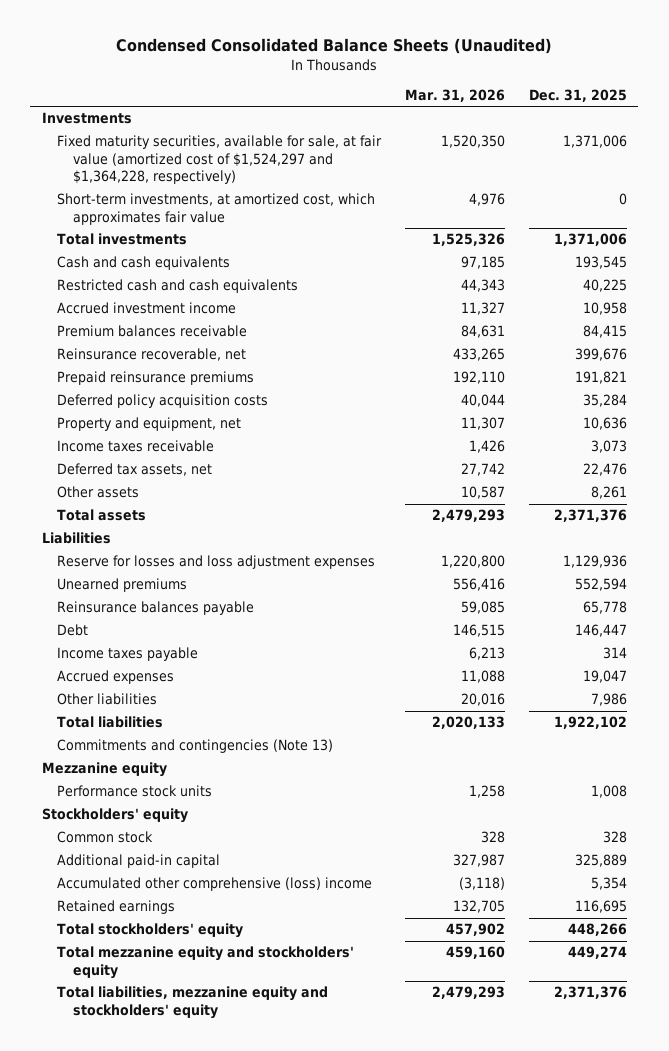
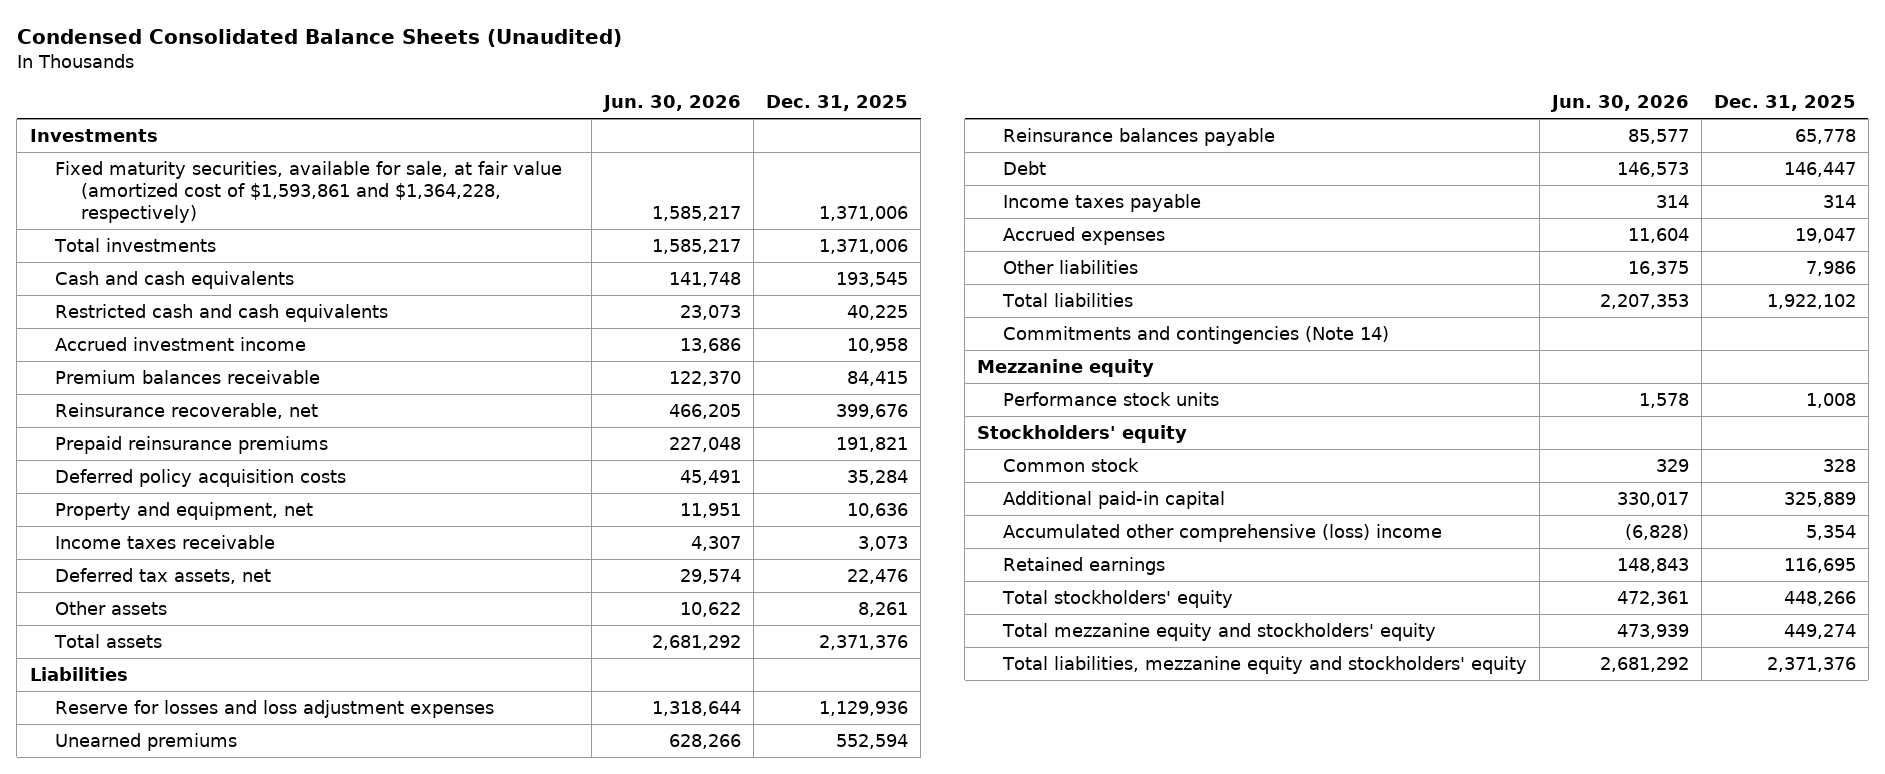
[404,88,505,102] Mar. 31, 2026 -> none
none -> [602,95,742,113] Jun. 30, 2026
[57,193,376,225] Short-term investments, at amortized cost, which approximates fair value -> none
[57,135,383,185] Fixed maturity securities, available for sale, at fair value (amortized cost of $1,524,297 and $1,364,228, respectively) -> [55,160,563,224] Fixed maturity securities, available for sale, at fair value (amortized cost of $1,593,861 and $1,364,228, respectively)
[57,739,334,754] Commitments and contingencies (Note 13) -> [1002,325,1389,344] Commitments and contingencies (Note 14)

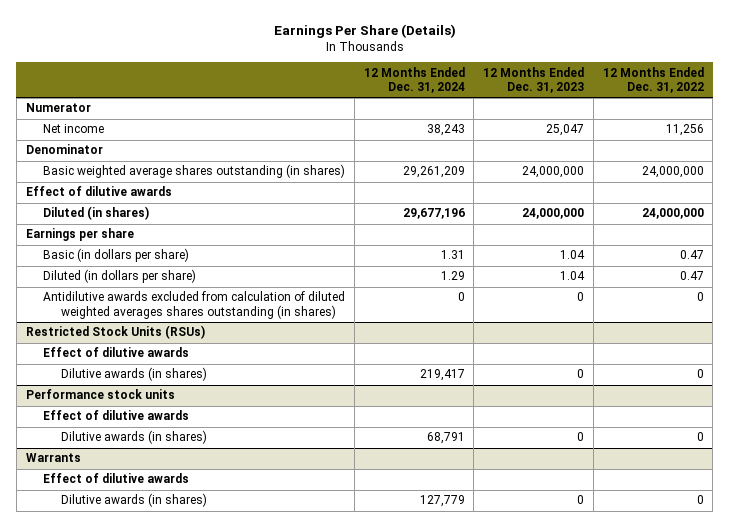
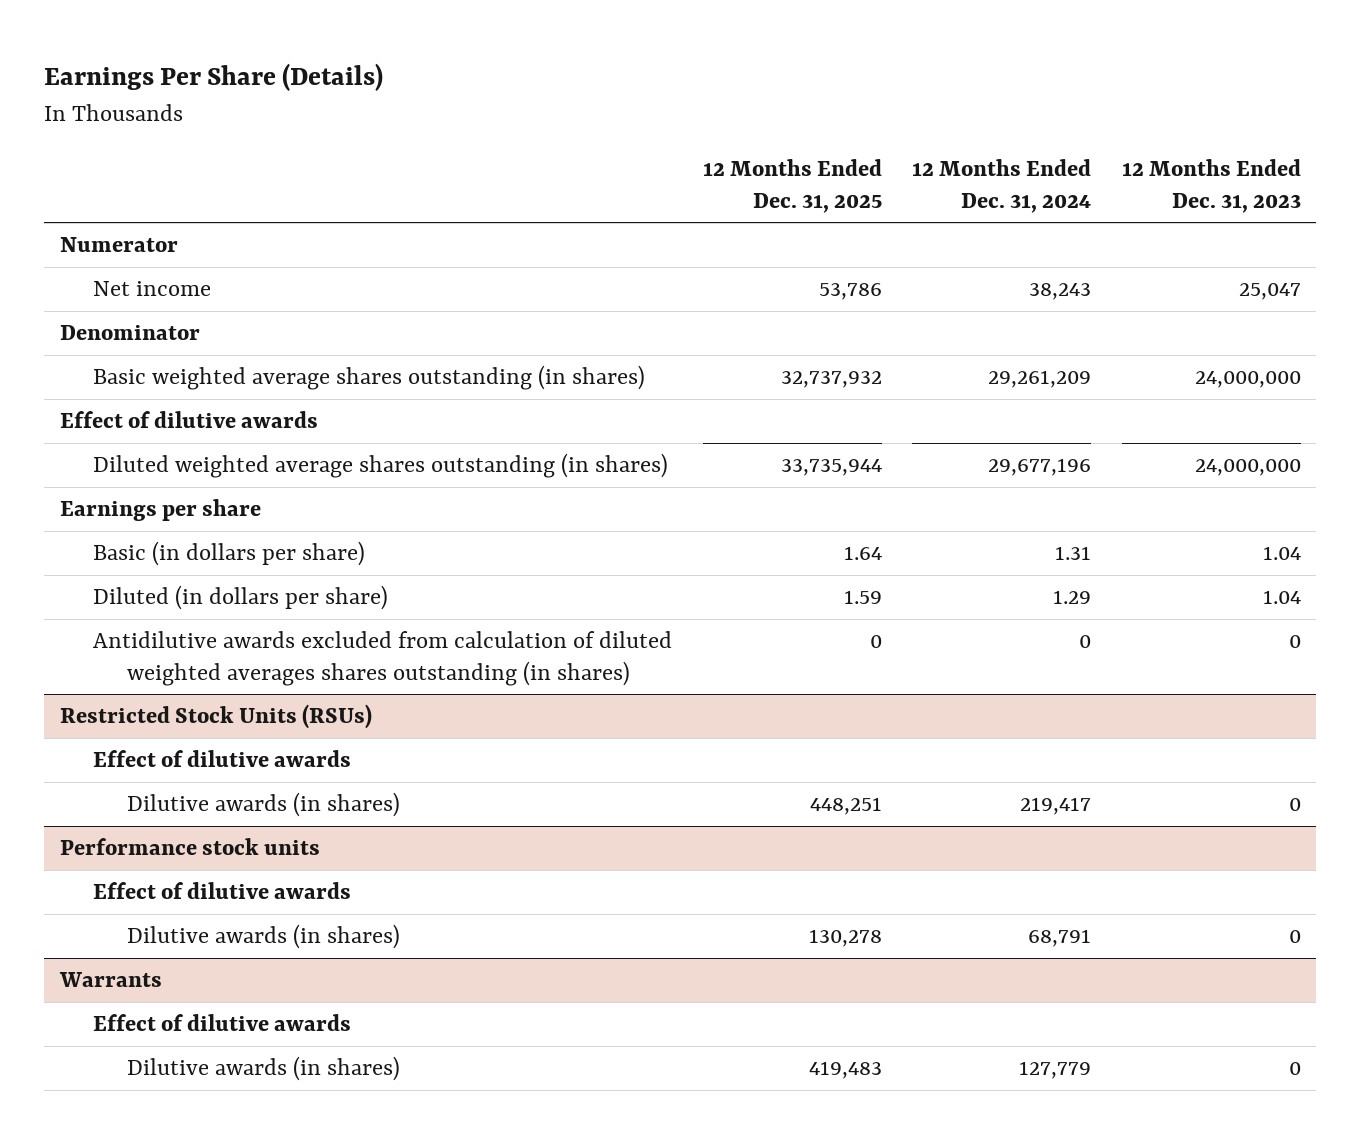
[602,66,704,94] 12 Months Ended Dec. 31, 2022 -> none
none -> [702,159,882,213] 12 Months Ended Dec. 31, 2025
[43,206,150,221] Diluted (in shares) -> [93,453,669,479] Diluted weighted average shares outstanding (in shares)

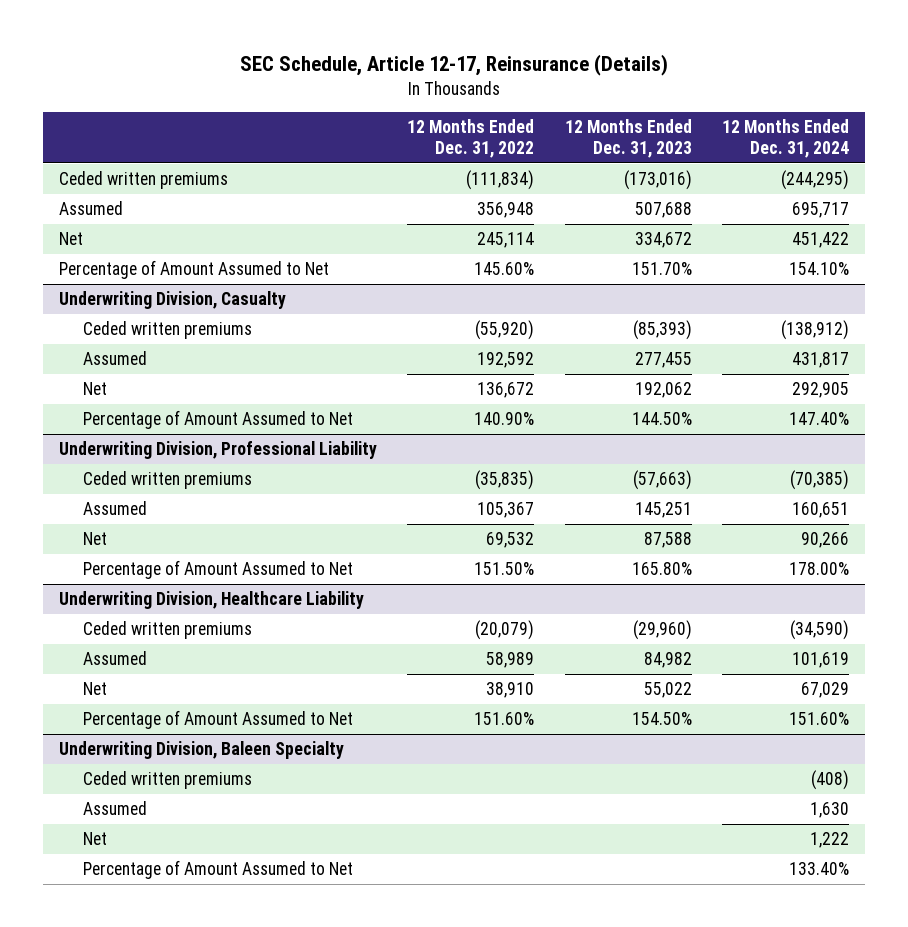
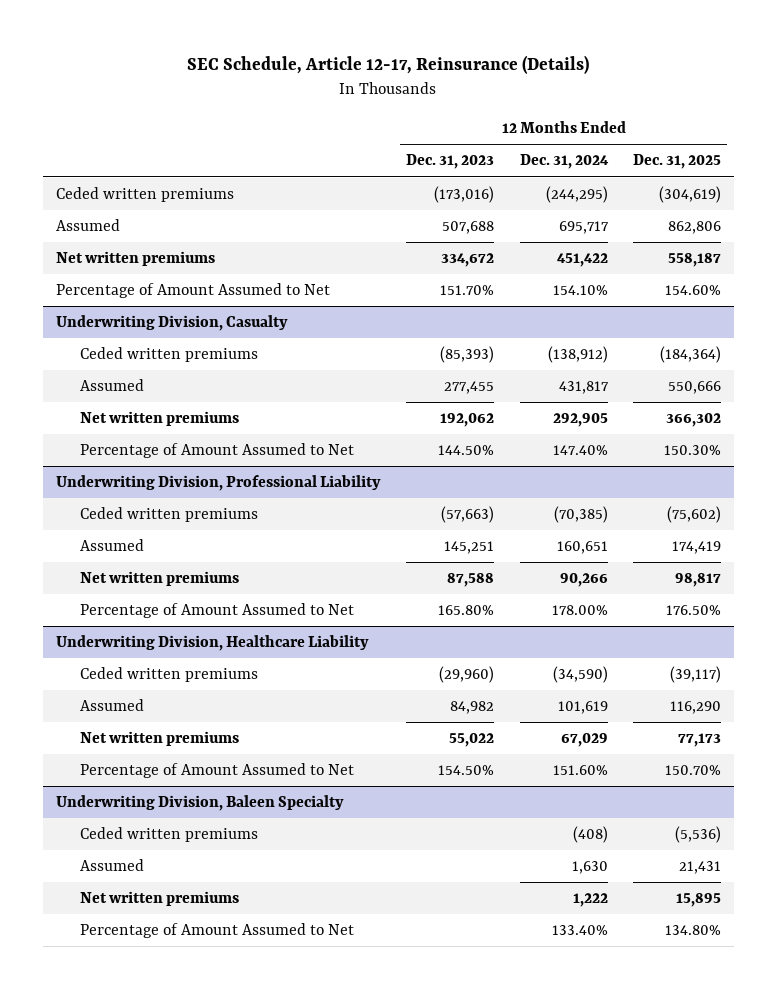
[407,119,535,159] 12 Months Ended Dec. 31, 2022 -> none
none -> [632,154,721,170] Dec. 31, 2025
[58,232,83,246] Net -> [55,251,215,267] Net written premiums
[83,382,108,396] Net -> [80,411,240,427] Net written premiums
[83,532,108,546] Net -> [80,571,240,587] Net written premiums
[83,682,108,696] Net -> [80,731,240,747] Net written premiums
[83,832,108,846] Net -> [80,891,240,907] Net written premiums

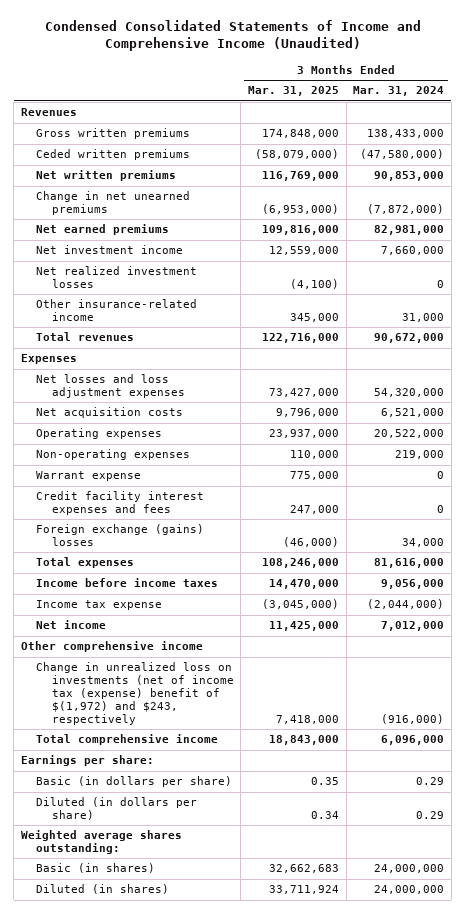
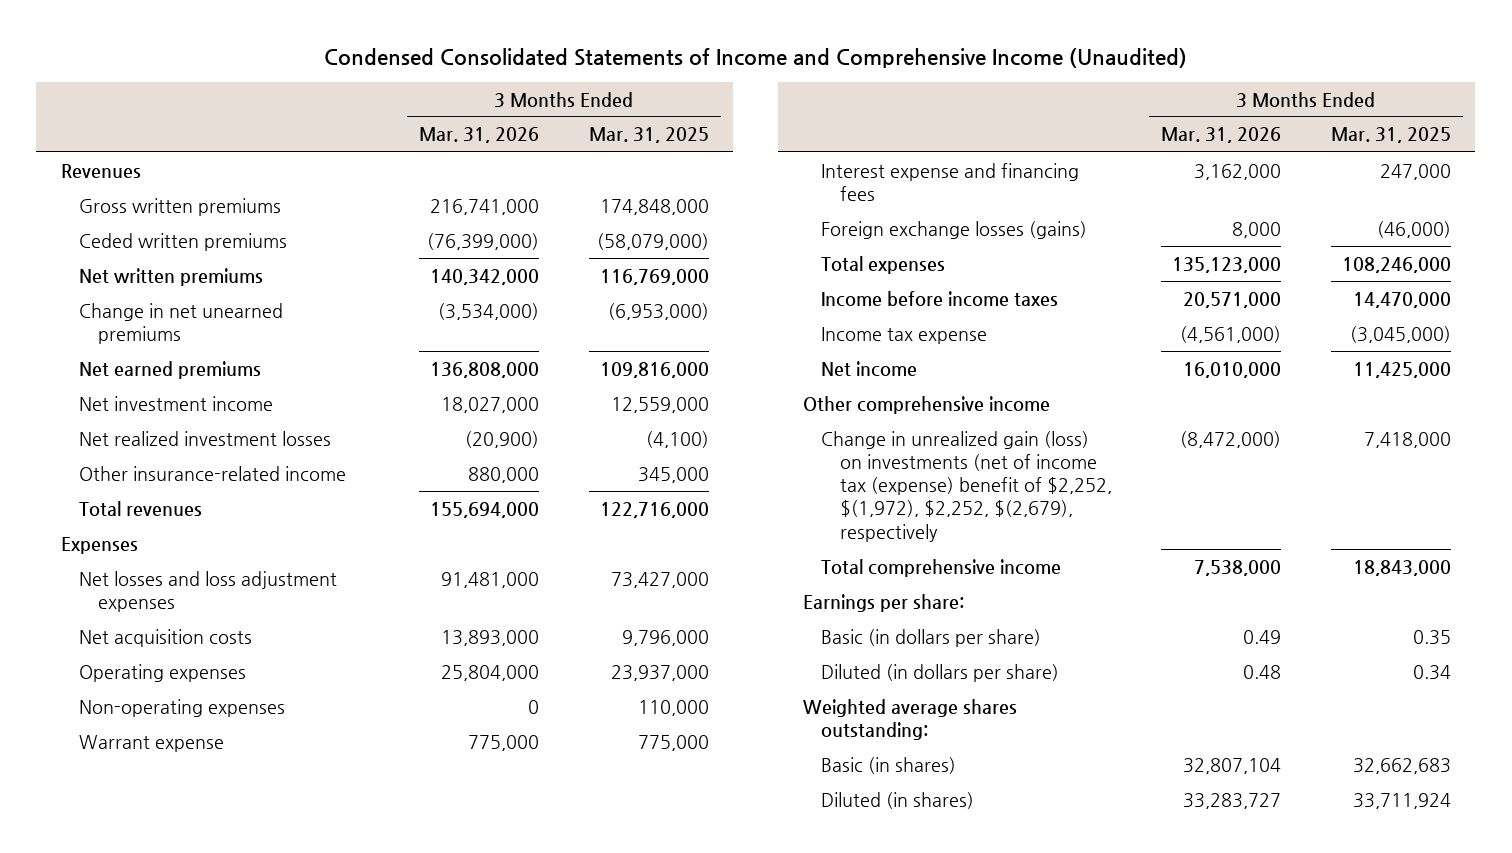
[353,86,445,97] Mar. 31, 2024 -> none
none -> [419,127,540,144] Mar. 31, 2026
[36,491,205,516] Credit facility interest expenses and fees -> [821,162,1080,201] Interest expense and financing fees
[36,524,205,547] Foreign exchange (gains) losses -> [821,220,1088,239] Foreign exchange losses (gains)
[36,662,234,726] Change in unrealized loss on investments (net of income tax (expense) benefit of $(1,972) and $243, respectively -> [821,430,1112,542] Change in unrealized gain (loss) on investments (net of income tax (expense) benefit of $2,252, $(1,972), $2,252, $(2,679), respectively

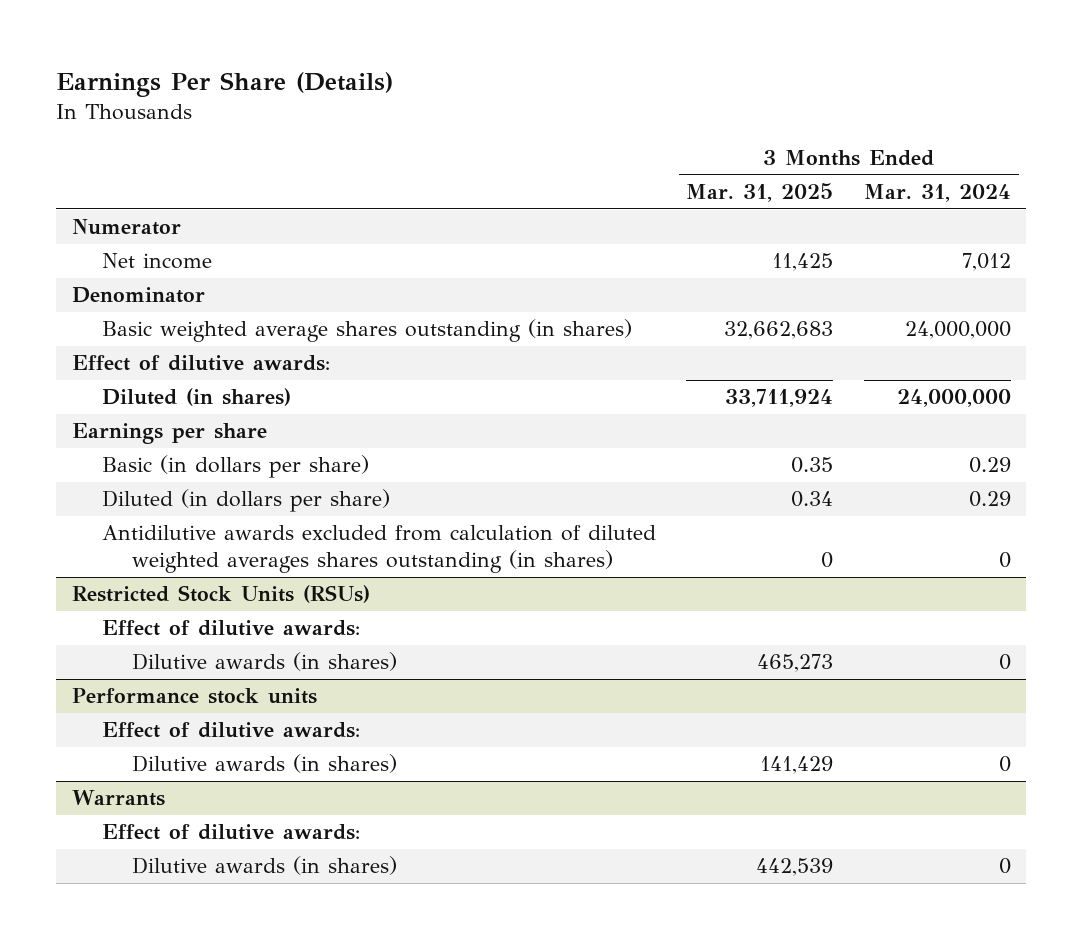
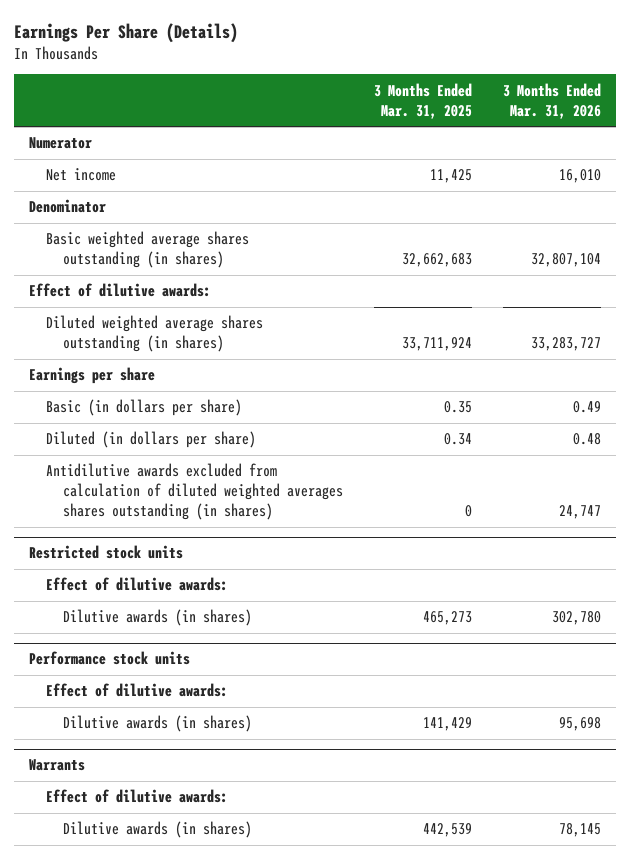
[863,184,1011,203] Mar. 31, 2024 -> none
none -> [502,82,601,119] 3 Months Ended Mar. 31, 2026
[101,388,291,407] Diluted (in shares) -> [46,315,264,353] Diluted weighted average shares outstanding (in shares)
[71,585,370,604] Restricted Stock Units (RSUs) -> [29,545,184,560] Restricted stock units

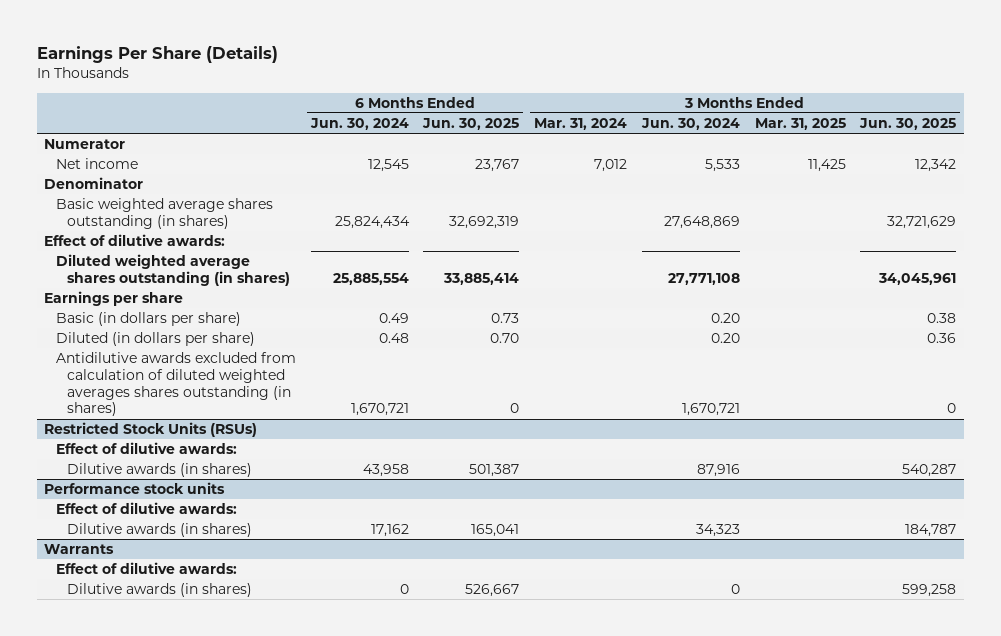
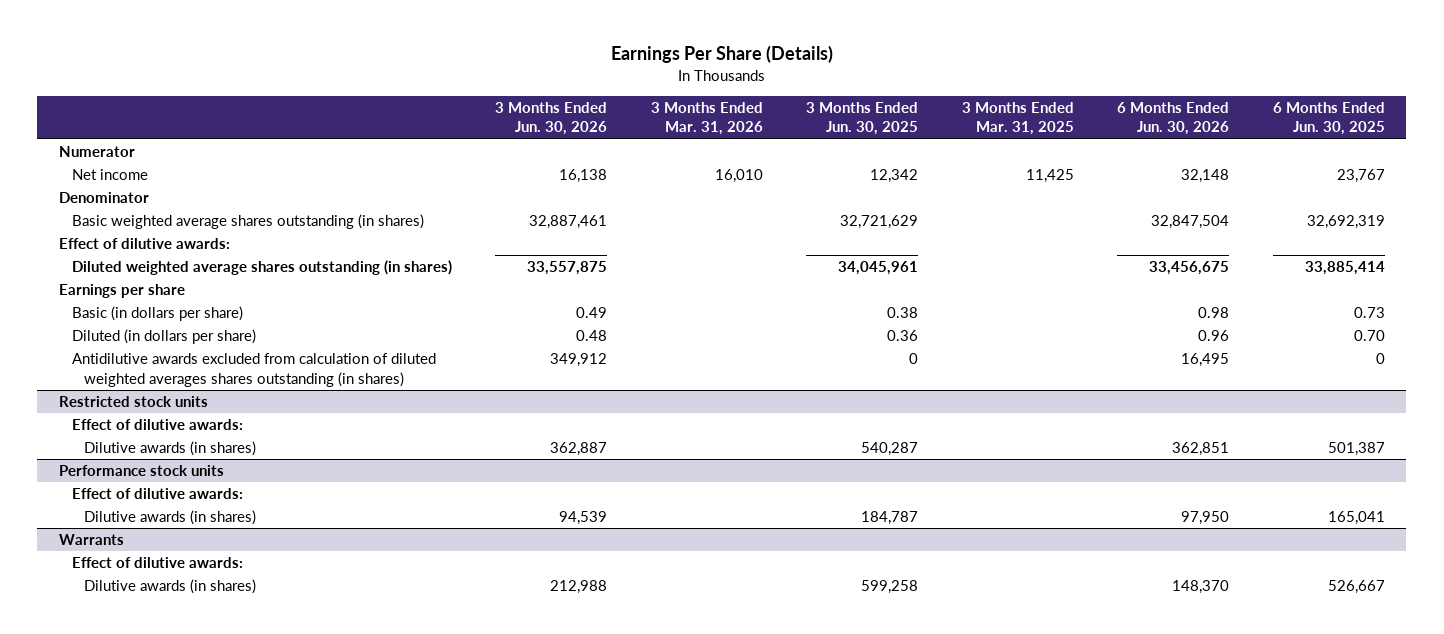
[309,118,409,131] Jun. 30, 2024 -> none
[534,118,628,131] Mar. 31, 2024 -> none
[640,118,740,131] Jun. 30, 2024 -> none
none -> [495,101,608,136] 3 Months Ended Jun. 30, 2026
none -> [650,101,763,136] 3 Months Ended Mar. 31, 2026
none -> [1117,101,1230,136] 6 Months Ended Jun. 30, 2026
[44,422,258,438] Restricted Stock Units (RSUs) -> [58,396,208,408] Restricted stock units

